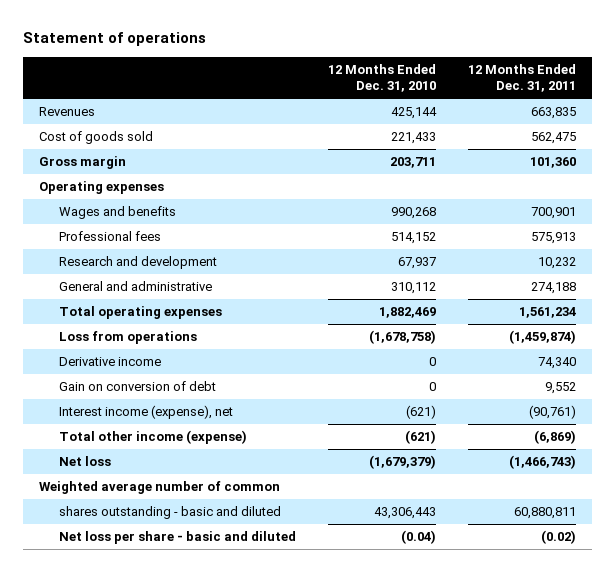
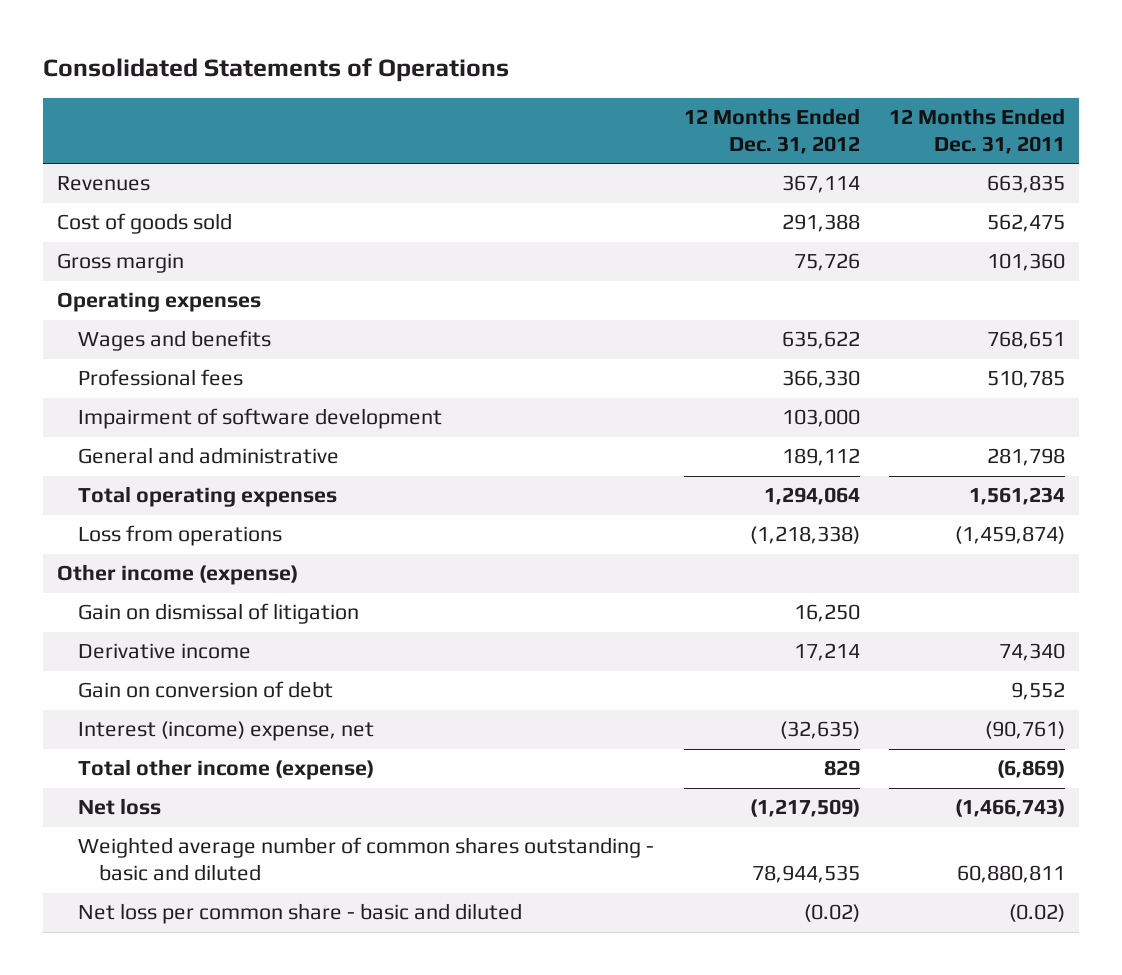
[22,32,206,47] Statement of operations -> [42,58,509,83] Consolidated Statements of Operations
[327,63,436,93] 12 Months Ended Dec. 31, 2010 -> none
none -> [683,108,860,155] 12 Months Ended Dec. 31, 2012
[58,255,217,269] Research and development -> none
[530,206,576,219] 700,901 -> [986,331,1065,350] 768,651
[530,231,576,244] 575,913 -> [986,370,1065,389] 510,785
none -> [78,408,443,430] Impairment of software development
[530,281,576,294] 274,188 -> [986,448,1065,467] 281,798
none -> [57,564,299,586] Other income (expense)
none -> [78,603,360,625] Gain on dismissal of litigation
[58,404,233,419] Interest income (expense), net -> [78,721,375,742] Interest (income) expense, net
[38,480,280,494] Weighted average number of common -> none
[58,505,281,519] shares outstanding - basic and diluted -> [78,837,655,882] Weighted average number of common shares outstanding - basic and diluted
[58,530,296,544] Net loss per share - basic and diluted -> [78,903,523,925] Net loss per common share - basic and diluted

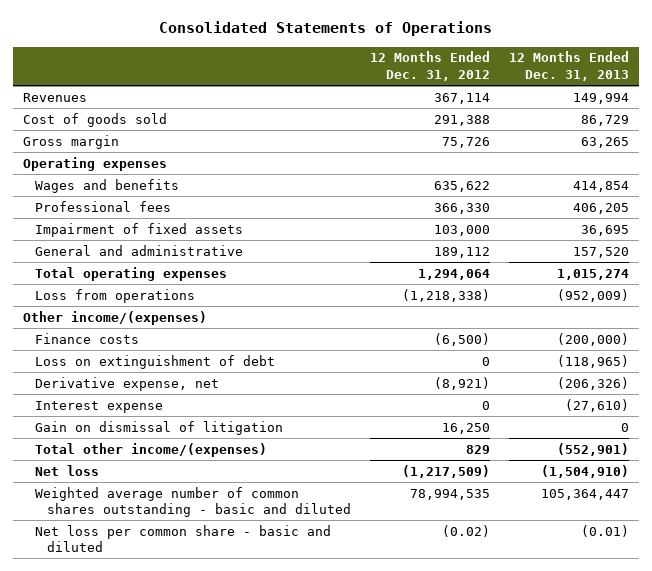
[888,108,1065,155] 12 Months Ended Dec. 31, 2011 -> none
none -> [509,51,630,82] 12 Months Ended Dec. 31, 2013
[78,408,443,430] Impairment of software development -> none
none -> [34,222,243,237] Impairment of fixed assets
[57,564,299,586] Other income (expense) -> [22,310,207,325] Other income/(expenses)
none -> [34,332,139,344] Finance costs
none -> [34,354,275,369] Loss on extinguishment of debt
none -> [34,376,219,391] Derivative expense, net
none -> [34,400,163,413] Interest expense
[78,643,252,660] Derivative income -> none
[78,681,334,699] Gain on conversion of debt -> none
[78,721,375,742] Interest (income) expense, net -> none
[78,759,375,781] Total other income (expense) -> [34,442,267,457] Total other income/(expenses)
[751,865,860,884] 78,944,535 -> [410,488,491,500] 78,994,535

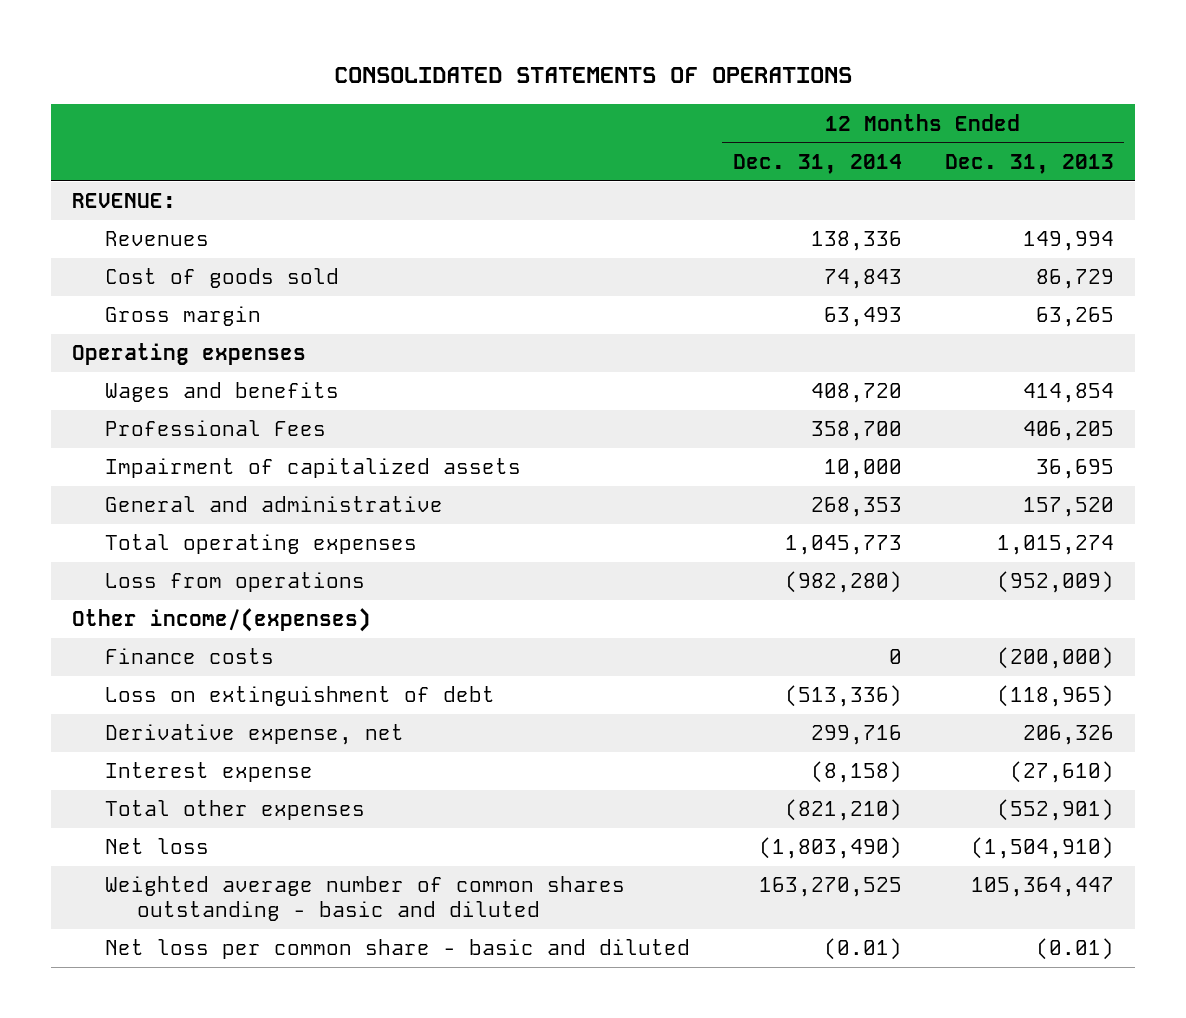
[158,21,492,37] Consolidated Statements of Operations -> [333,67,852,84] CONSOLIDATED STATEMENTS OF OPERATIONS
[370,51,491,82] 12 Months Ended Dec. 31, 2012 -> none
none -> [732,153,902,174] Dec. 31, 2014
none -> [72,193,177,209] REVENUE:
[34,200,171,212] Professional fees -> [104,420,326,437] Professional Fees
[34,222,243,237] Impairment of fixed assets -> [104,458,521,479] Impairment of capitalized assets
[557,376,630,390] (206,326) -> [1022,725,1114,746] 206,326
[34,420,283,435] Gain on dismissal of litigation -> none
[34,442,267,457] Total other income/(expenses) -> [104,800,365,821] Total other expenses

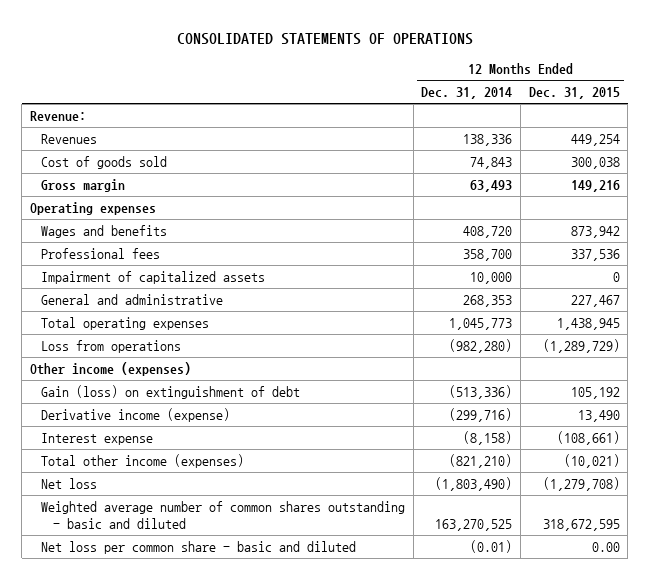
[944,153,1114,174] Dec. 31, 2013 -> none
none -> [528,87,620,100] Dec. 31, 2015
[72,193,177,209] REVENUE: -> [29,111,86,122] Revenue:
[104,420,326,437] Professional Fees -> [41,248,161,260] Professional fees
[104,648,274,665] Finance costs -> none
[72,608,372,633] Other income/(expenses) -> [29,362,191,377] Other income (expenses)
[104,686,495,707] Loss on extinguishment of debt -> [41,385,301,400] Gain (loss) on extinguishment of debt
[104,724,404,746] Derivative expense, net -> [41,408,231,423] Derivative income (expense)
[810,725,902,746] 299,716 -> [449,408,513,423] (299,716)
[104,800,365,821] Total other expenses -> [41,454,245,469] Total other income (expenses)

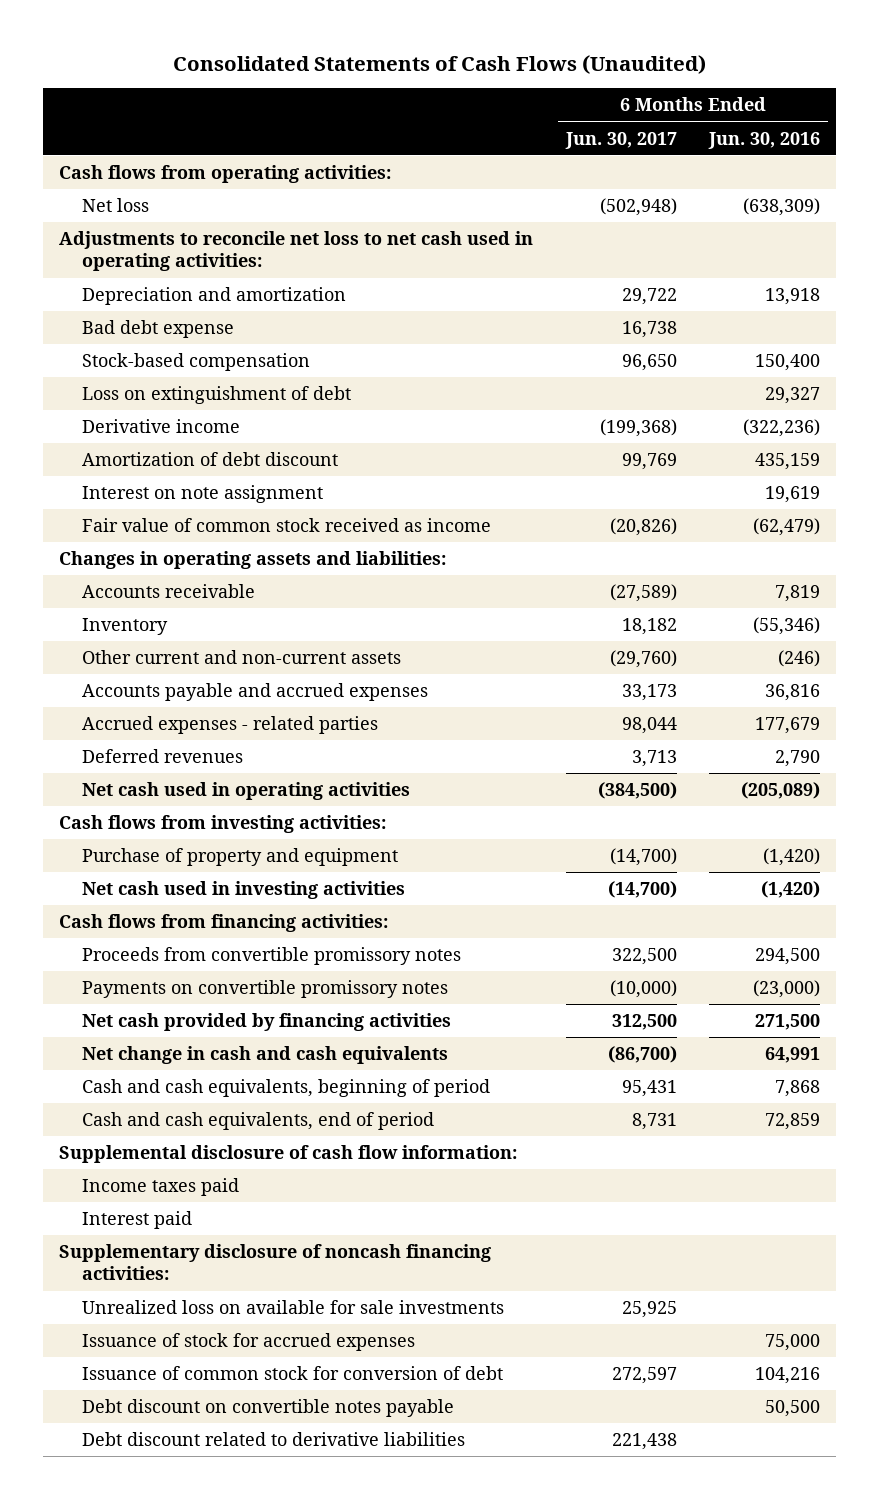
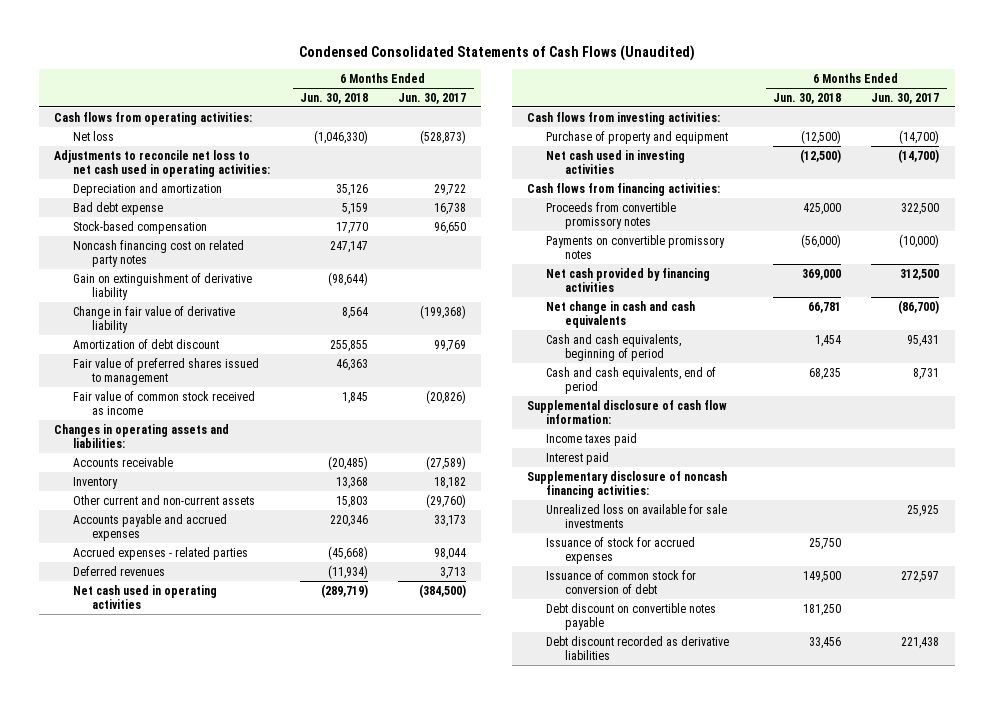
[172,54,706,74] Consolidated Statements of Cash Flows (Unaudited) -> [298,45,695,62] Condensed Consolidated Statements of Cash Flows (Unaudited)
[708,131,821,149] Jun. 30, 2016 -> none
none -> [300,92,369,104] Jun. 30, 2018
[599,198,677,217] (502,948) -> [420,129,467,144] (528,873)
[82,386,352,405] Loss on extinguishment of debt -> none
none -> [72,239,244,267] Noncash financing cost on related party notes
none -> [72,272,252,300] Gain on extinguishment of derivative liability
[82,419,241,434] Derivative income -> [72,305,235,333] Change in fair value of derivative liability
[82,485,324,504] Interest on note assignment -> none
none -> [72,357,259,385] Fair value of preferred shares issued to management
[82,1432,466,1447] Debt discount related to derivative liabilities -> [545,635,729,660] Debt discount recorded as derivative liabilities

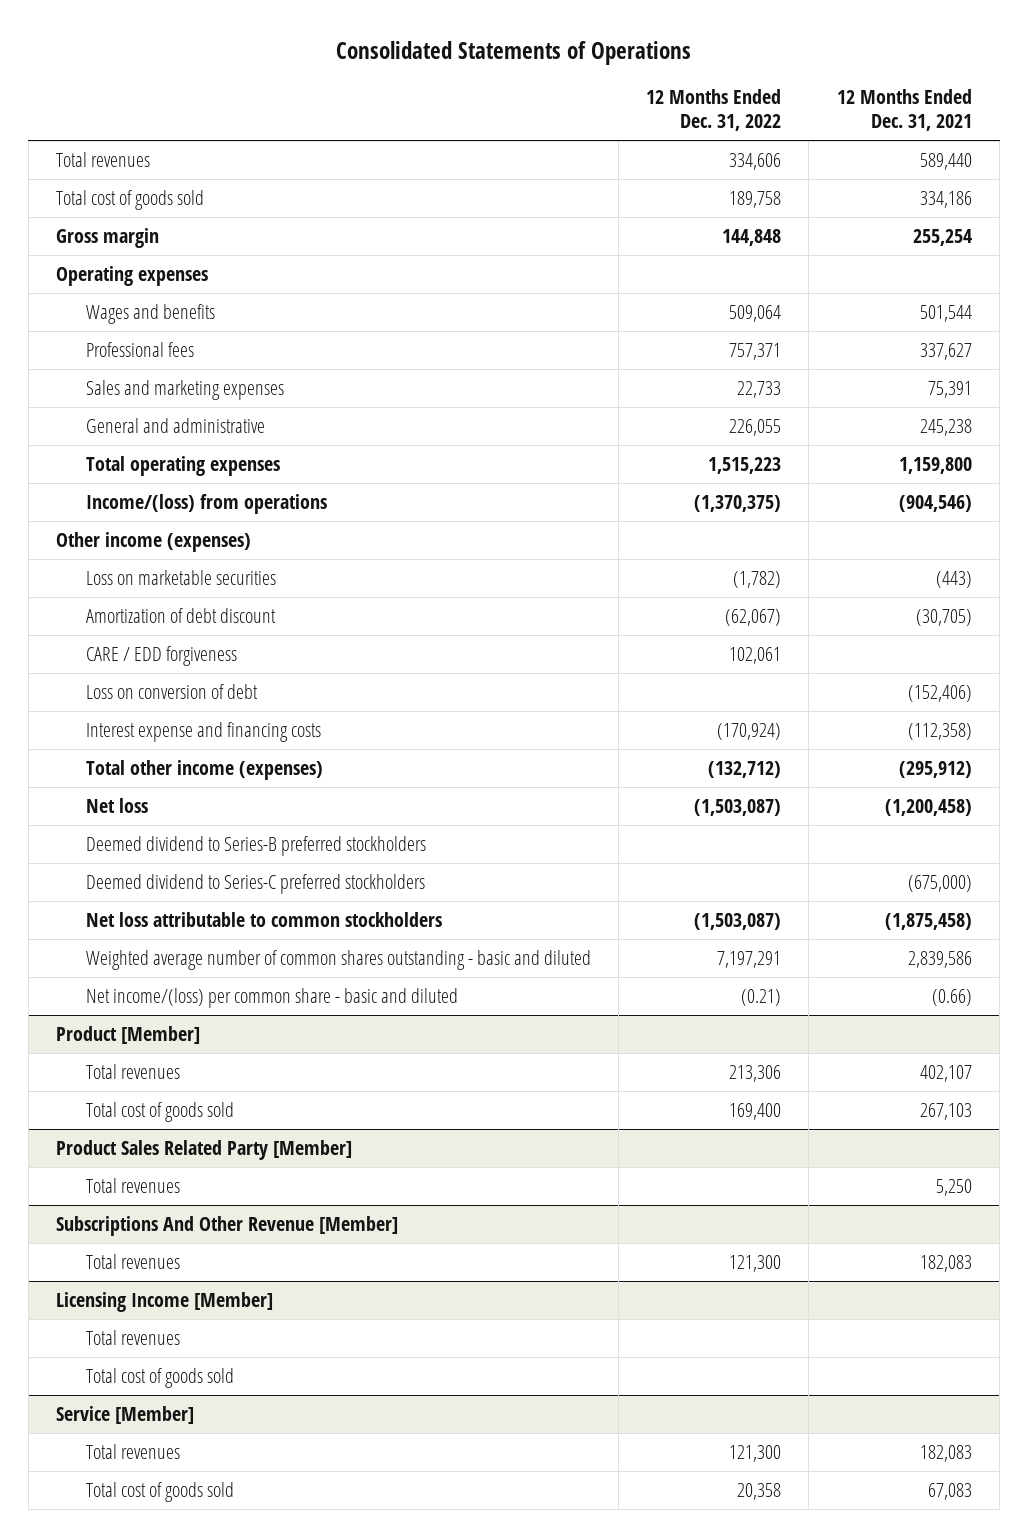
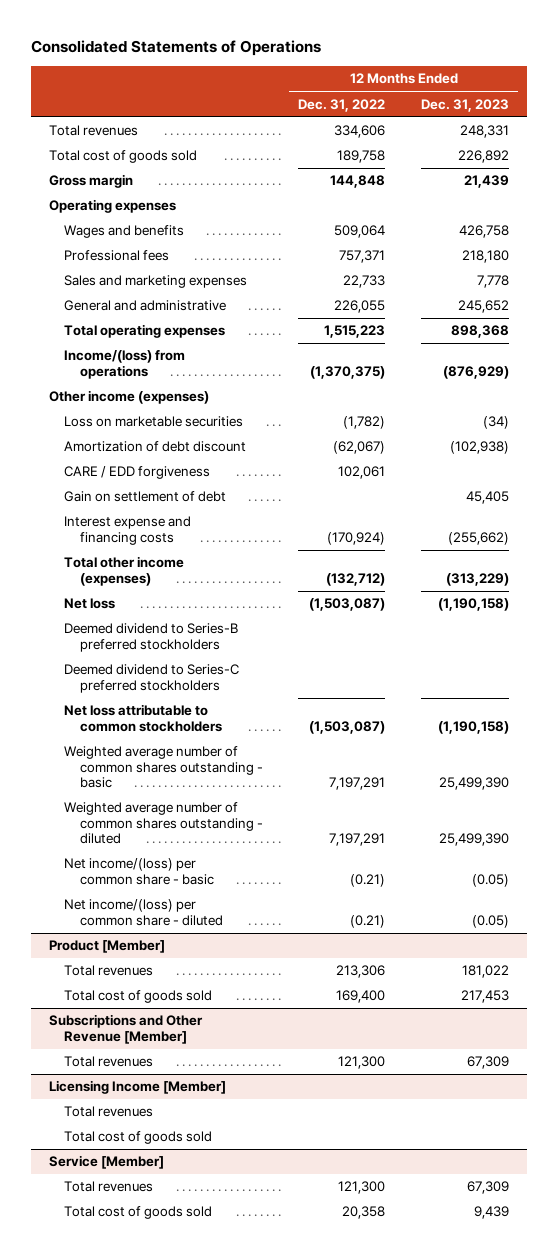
[836,89,972,131] 12 Months Ended Dec. 31, 2021 -> none
none -> [421,98,510,112] Dec. 31, 2023
[85,684,258,700] Loss on conversion of debt -> none
none -> [64,491,227,503] Gain on settlement of debt
[85,950,591,971] Weighted average number of common shares outstanding - basic and diluted -> [64,746,263,789] Weighted average number of common shares outstanding - basic
none -> [64,802,263,845] Weighted average number of common shares outstanding - diluted
[85,988,458,1009] Net income/(loss) per common share - basic and diluted -> [64,858,214,885] Net income/(loss) per common share - basic
none -> [64,899,223,926] Net income/(loss) per common share - diluted
[56,1140,353,1161] Product Sales Related Party [Member] -> none
[85,1178,180,1194] Total revenues -> none
[56,1216,399,1237] Subscriptions And Other Revenue [Member] -> [49,1014,204,1044] Subscriptions and Other Revenue [Member]

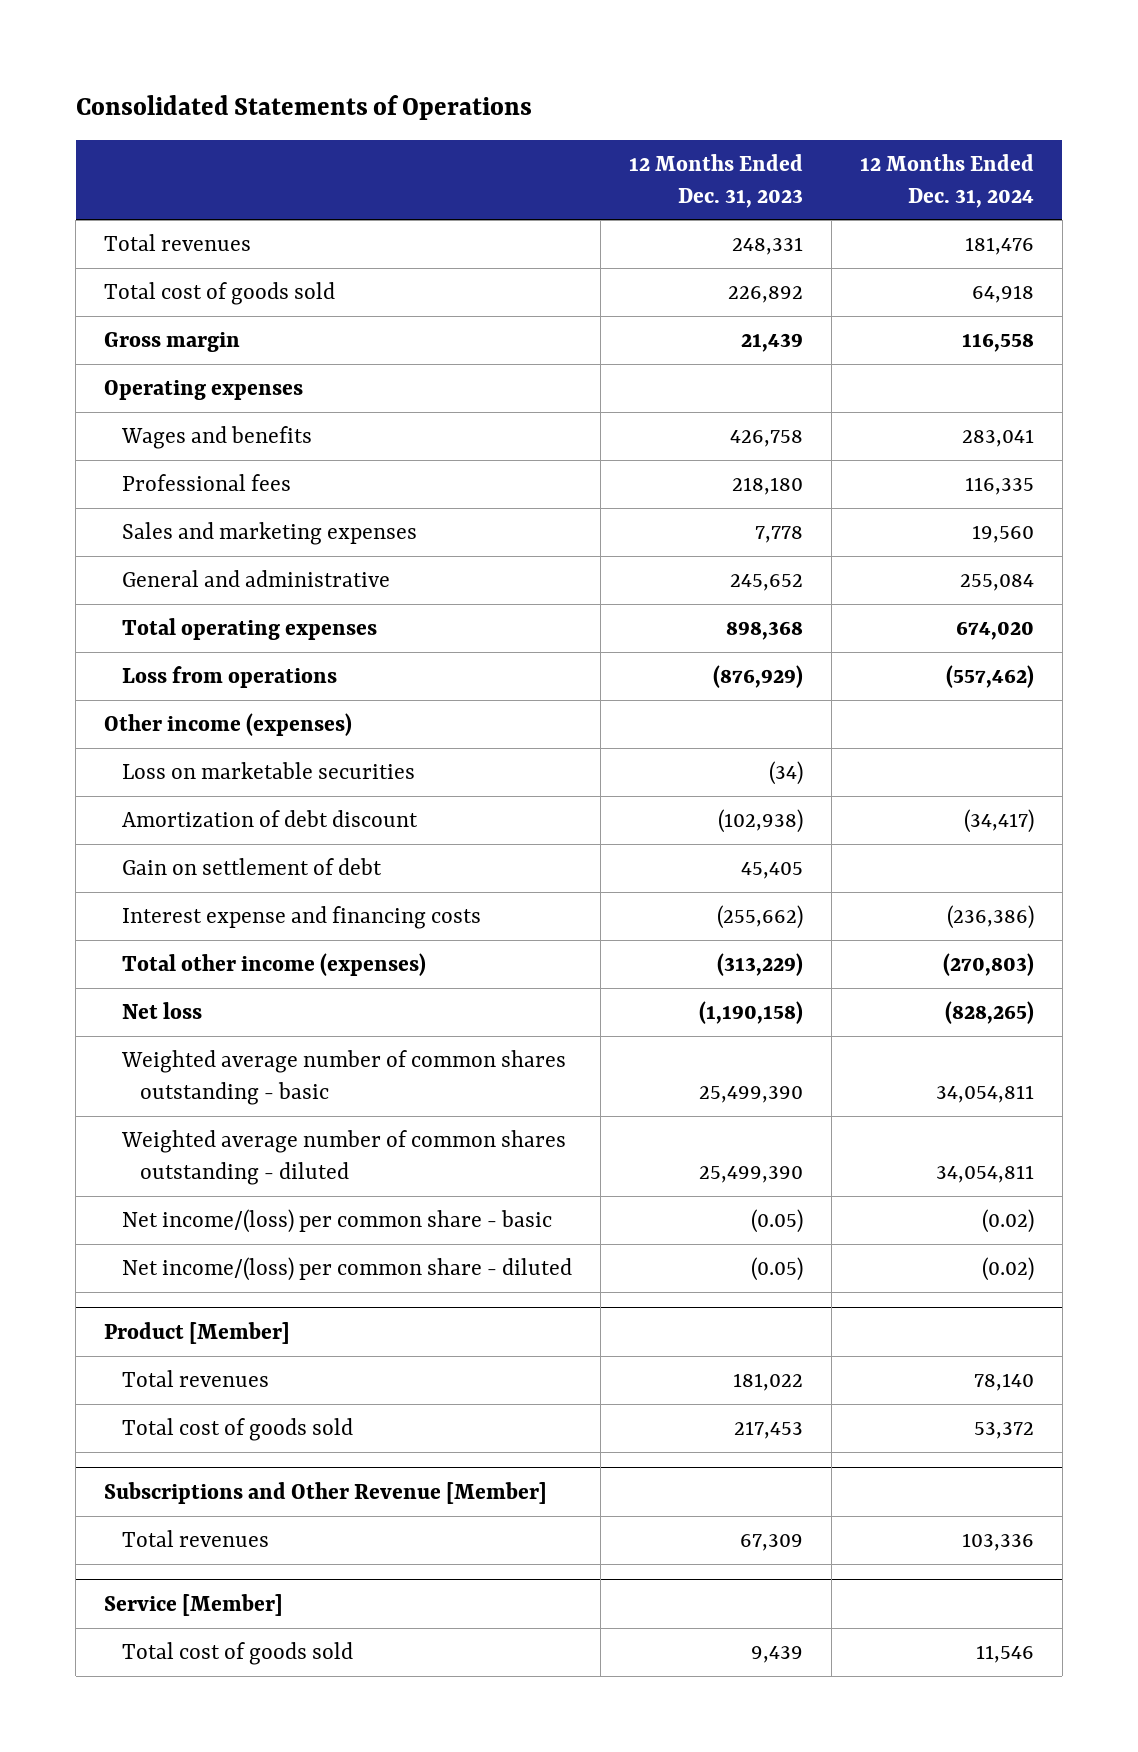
[298,98,386,112] Dec. 31, 2022 -> none
none -> [859,154,1034,208] 12 Months Ended Dec. 31, 2024
[64,350,186,379] Income/(loss) from operations -> [122,666,338,689] Loss from operations
[64,466,211,480] CARE / EDD forgiveness -> none
[64,623,239,652] Deemed dividend to Series-B preferred stockholders -> none
[64,664,240,693] Deemed dividend to Series-C preferred stockholders -> none
[64,704,222,732] Net loss attributable to common stockholders -> none
[49,1080,227,1095] Licensing Income [Member] -> none
[64,1106,154,1118] Total revenues -> none
[64,1131,213,1145] Total cost of goods sold -> none
[64,1181,154,1193] Total revenues -> none

